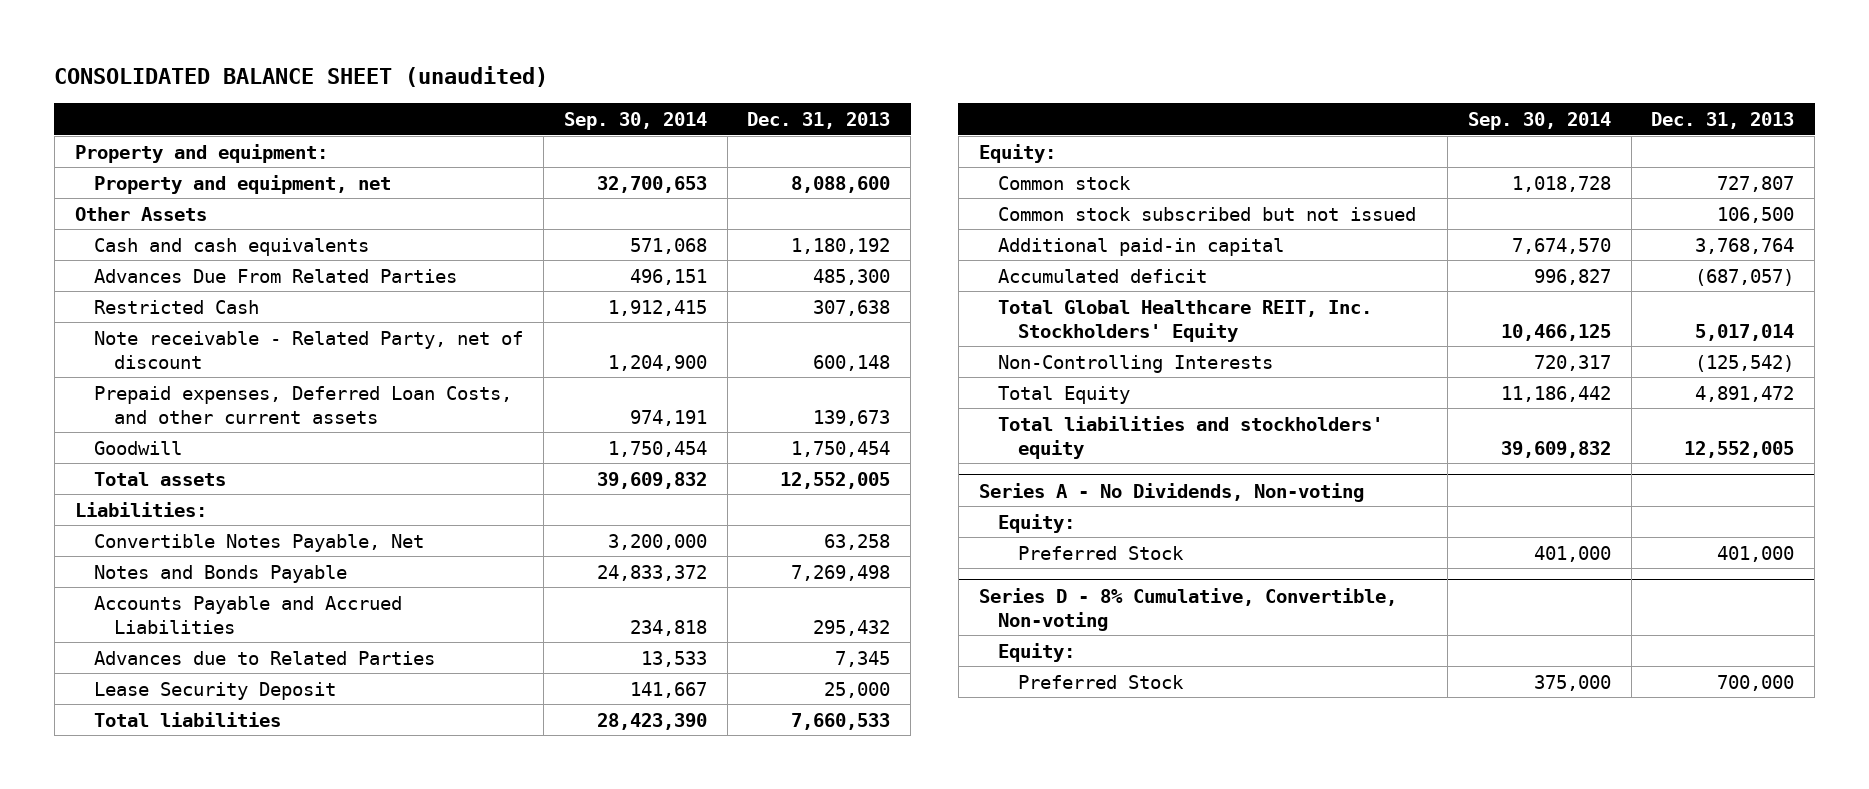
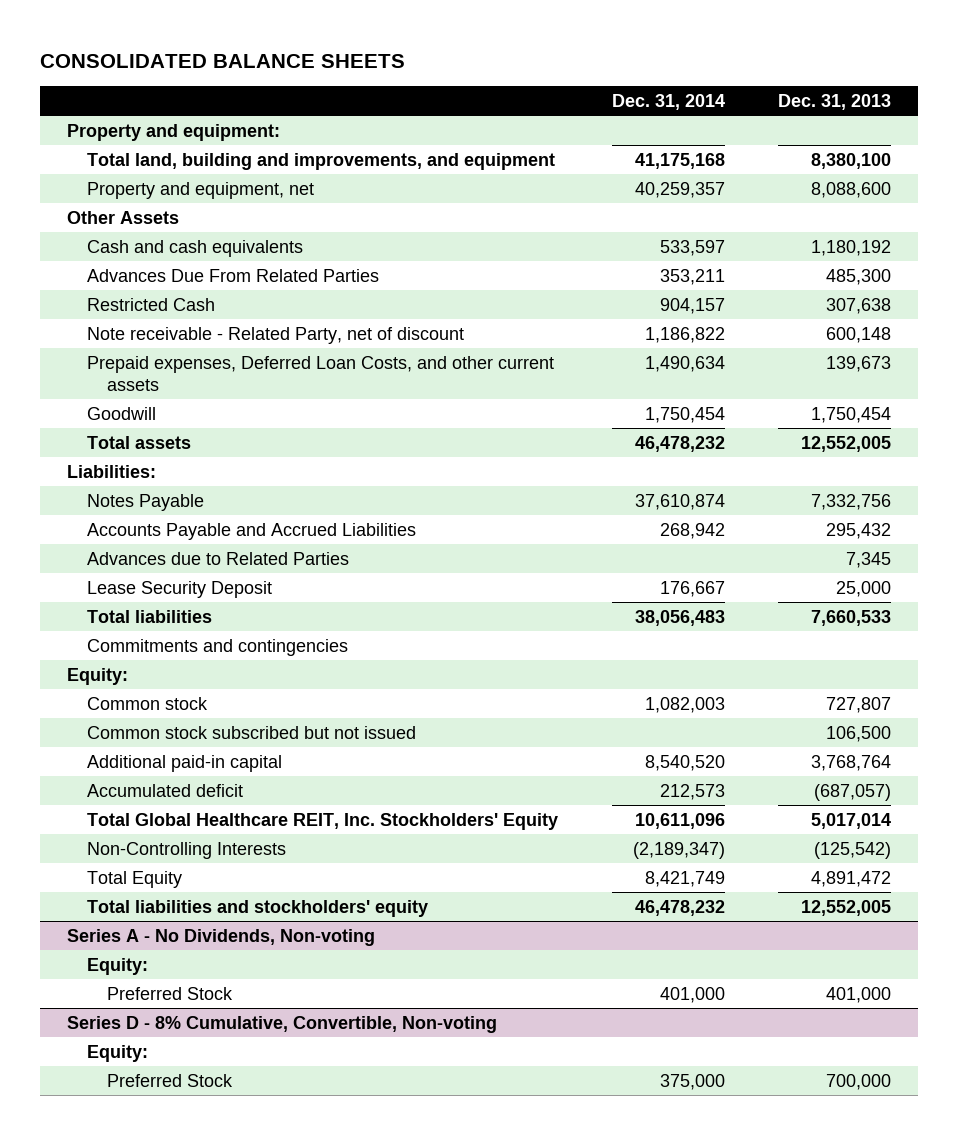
[54,66,549,88] CONSOLIDATED BALANCE SHEET (unaudited) -> [40,54,406,69] CONSOLIDATED BALANCE SHEETS
[563,111,707,130] Sep. 30, 2014 -> none
none -> [611,93,725,110] Dec. 31, 2014
none -> [87,152,556,170] Total land, building and improvements, and equipment
[94,533,425,552] Convertible Notes Payable, Net -> none
[94,564,348,583] Notes and Bonds Payable -> [87,493,205,511] Notes Payable
[791,564,891,581] 7,269,498 -> [811,493,892,510] 7,332,756
none -> [87,638,349,656] Commitments and contingencies

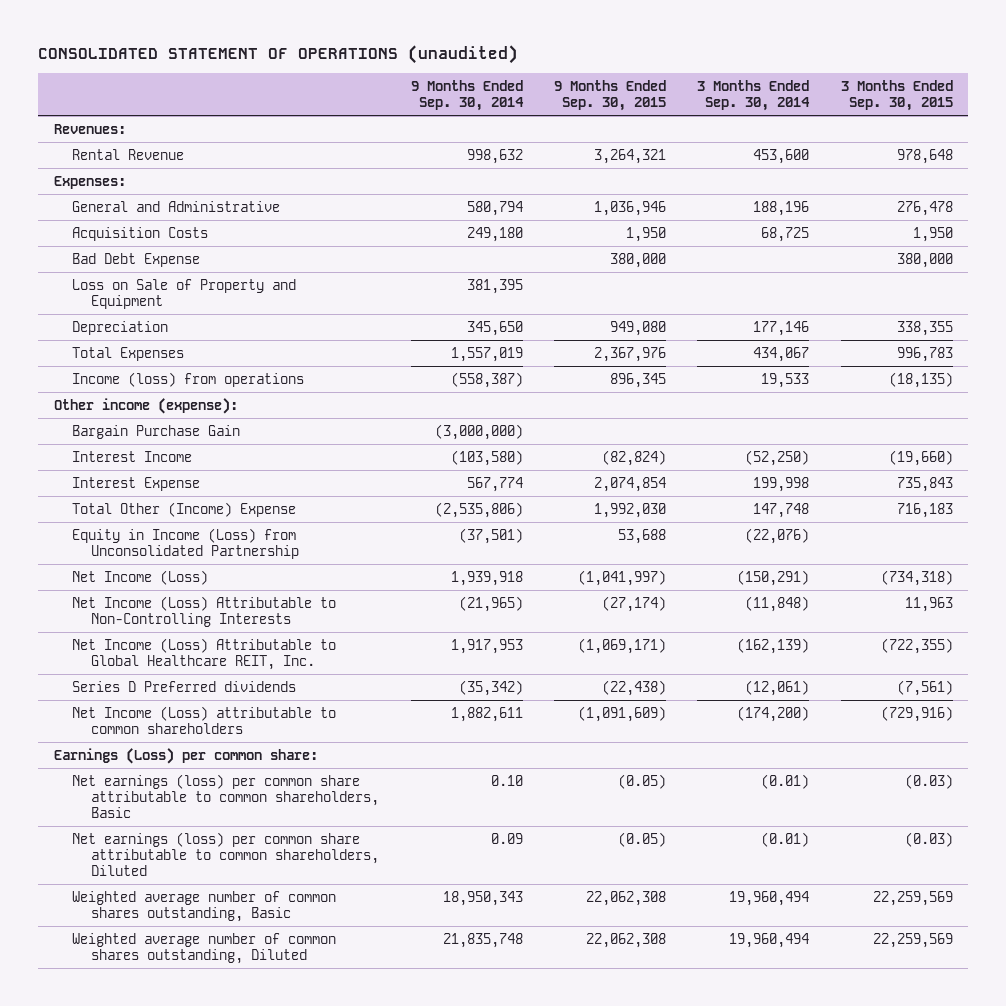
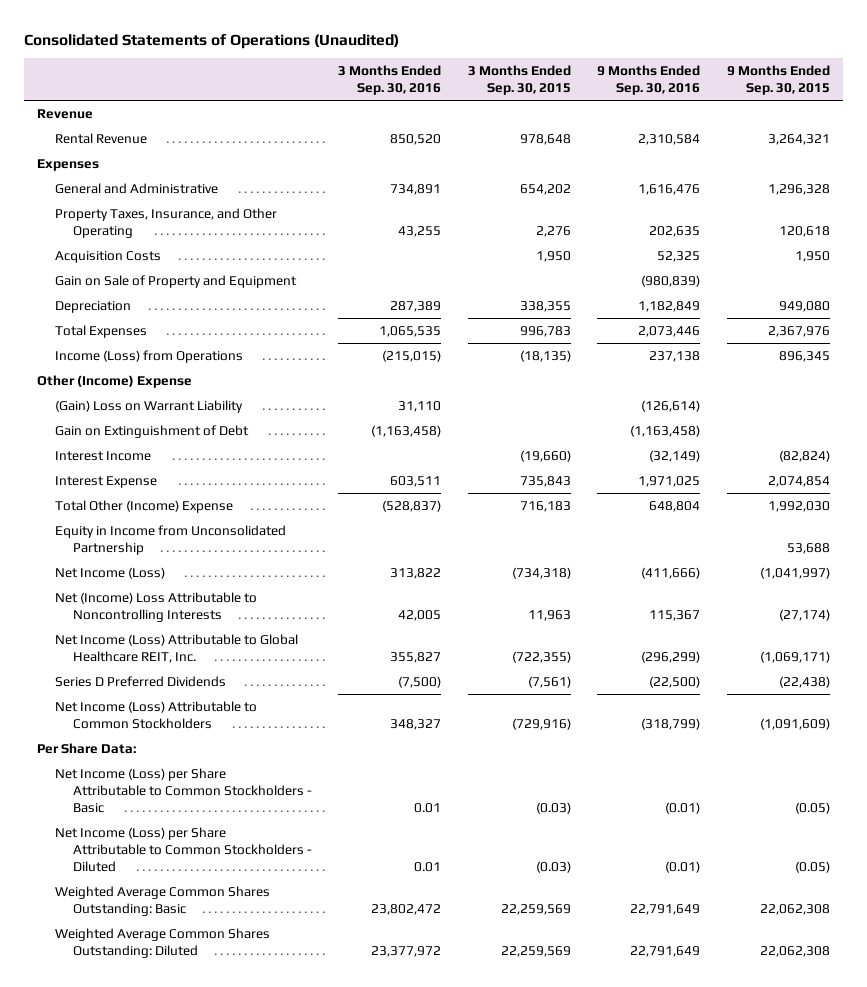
[37,45,518,65] CONSOLIDATED STATEMENT OF OPERATIONS (unaudited) -> [23,33,399,49] Consolidated Statements of Operations (Unaudited)
[410,79,524,112] 9 Months Ended Sep. 30, 2014 -> none
[697,79,811,112] 3 Months Ended Sep. 30, 2014 -> none
none -> [338,65,442,96] 3 Months Ended Sep. 30, 2016
none -> [597,65,701,96] 9 Months Ended Sep. 30, 2016
[53,123,126,134] Revenues: -> [36,108,93,119] Revenue
[53,175,126,189] Expenses: -> [36,158,99,171] Expenses
[593,200,666,216] 1,036,946 -> [767,183,830,195] 1,296,328
[896,200,953,216] 276,478 -> [519,183,571,195] 654,202
none -> [54,207,277,239] Property Taxes, Insurance, and Other Operating
[72,252,201,267] Bad Debt Expense -> none
[72,278,297,309] Loss on Sale of Property and Equipment -> [54,274,297,288] Gain on Sale of Property and Equipment
[72,424,241,439] Bargain Purchase Gain -> none
[72,371,305,387] Income (loss) from operations -> [54,349,243,363] Income (Loss) from Operations
[53,397,238,414] Other income (expense): -> [36,374,192,388] Other (Income) Expense
none -> [54,399,243,413] (Gain) Loss on Warrant Liability
none -> [54,424,249,438] Gain on Extinguishment of Debt
[72,527,300,559] Equity in Income (Loss) from Unconsolidated Partnership -> [54,524,286,556] Equity in Income from Unconsolidated Partnership
[72,595,337,627] Net Income (Loss) Attributable to Non-Controlling Interests -> [54,591,257,623] Net (Income) Loss Attributable to Noncontrolling Interests
[72,680,297,692] Series D Preferred dividends -> [54,675,226,687] Series D Preferred Dividends
[72,705,337,734] Net Income (Loss) attributable to common shareholders -> [54,700,257,730] Net Income (Loss) Attributable to Common Stockholders
[53,747,318,764] Earnings (Loss) per common share: -> [36,742,136,754] Per Share Data:
[72,773,380,818] Net earnings (loss) per common share attributable to common shareholders, Basic -> [54,767,312,814] Net Income (Loss) per Share Attributable to Common Stockholders - Basic
[72,831,380,876] Net earnings (loss) per common share attributable to common shareholders, Diluted -> [54,826,312,873] Net Income (Loss) per Share Attributable to Common Stockholders - Diluted
[72,890,337,922] Weighted average number of common shares outstanding, Basic -> [54,885,270,917] Weighted Average Common Shares Outstanding: Basic
[72,932,337,964] Weighted average number of common shares outstanding, Diluted -> [54,927,270,959] Weighted Average Common Shares Outstanding: Diluted

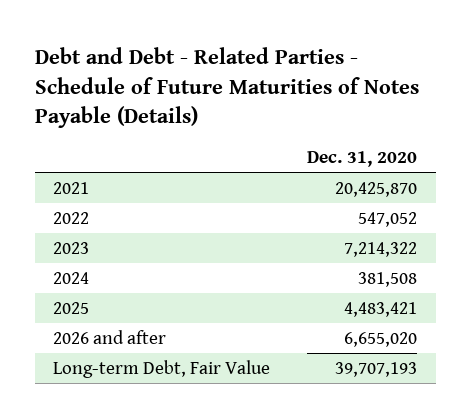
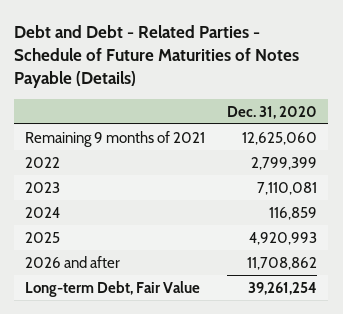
[53,181,90,194] 2021 -> none
none -> [25,130,206,147] Remaining 9 months of 2021
[358,211,418,227] 547,052 -> [251,156,318,170] 2,799,399
[344,241,418,257] 7,214,322 -> [257,181,318,195] 7,110,081
[358,271,418,287] 381,508 -> [269,206,318,220] 116,859
[344,301,418,317] 4,483,421 -> [249,231,318,245] 4,920,993
[344,331,418,347] 6,655,020 -> [247,256,318,270] 11,708,862
[335,361,418,377] 39,707,193 -> [248,281,318,295] 39,261,254

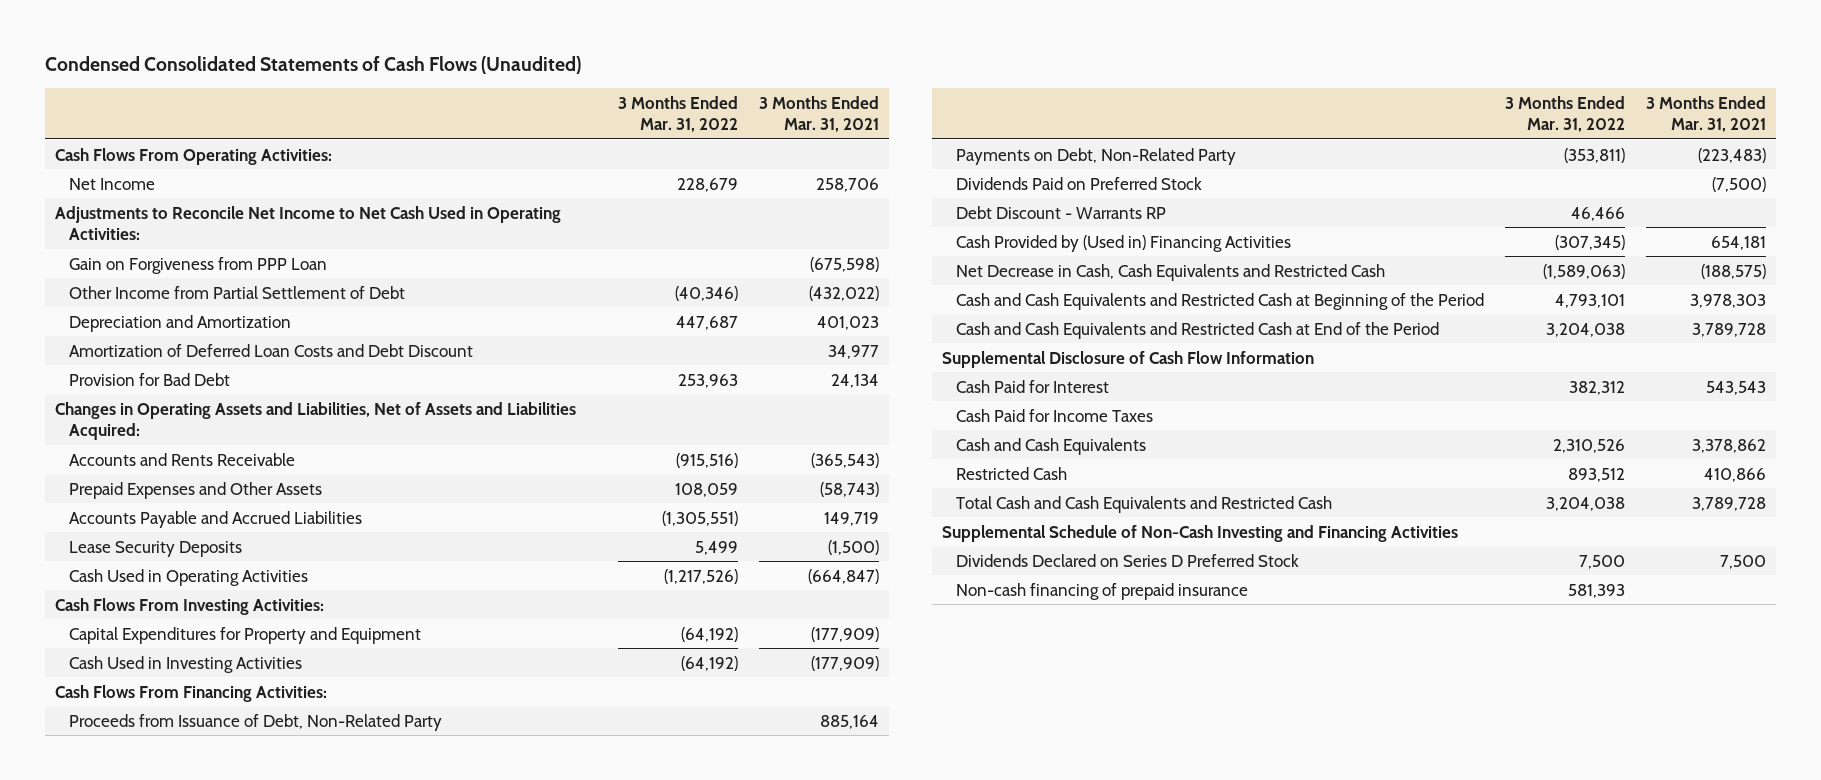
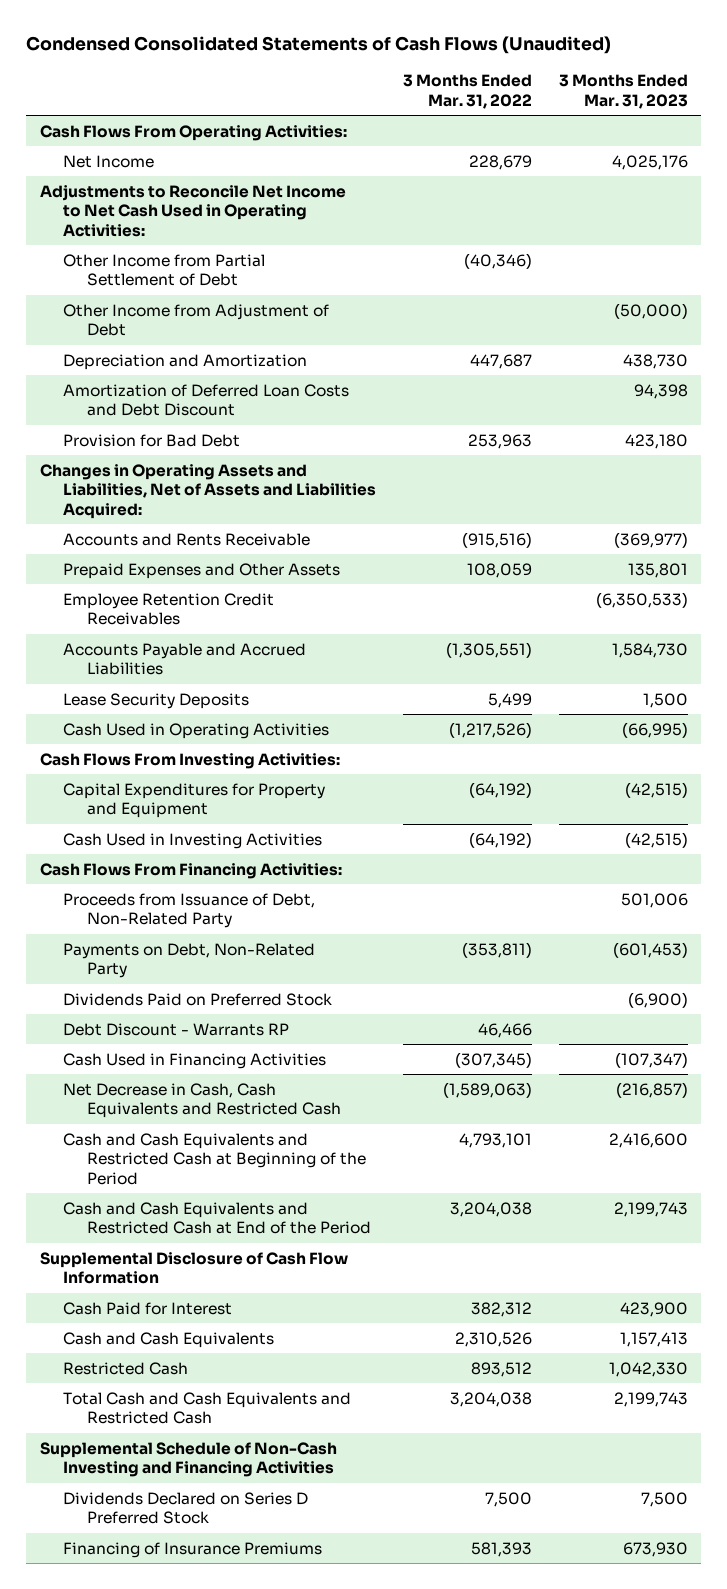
[758,95,879,133] 3 Months Ended Mar. 31, 2021 -> none
none -> [558,74,688,109] 3 Months Ended Mar. 31, 2023
[69,256,328,274] Gain on Forgiveness from PPP Loan -> none
none -> [63,303,330,337] Other Income from Adjustment of Debt
none -> [63,592,275,626] Employee Retention Credit Receivables
[956,234,1292,252] Cash Provided by (Used in) Financing Activities -> [63,1052,327,1069] Cash Used in Financing Activities
[956,408,1154,422] Cash Paid for Income Taxes -> none
[956,582,1249,600] Non-cash financing of prepaid insurance -> [63,1541,323,1558] Financing of Insurance Premiums

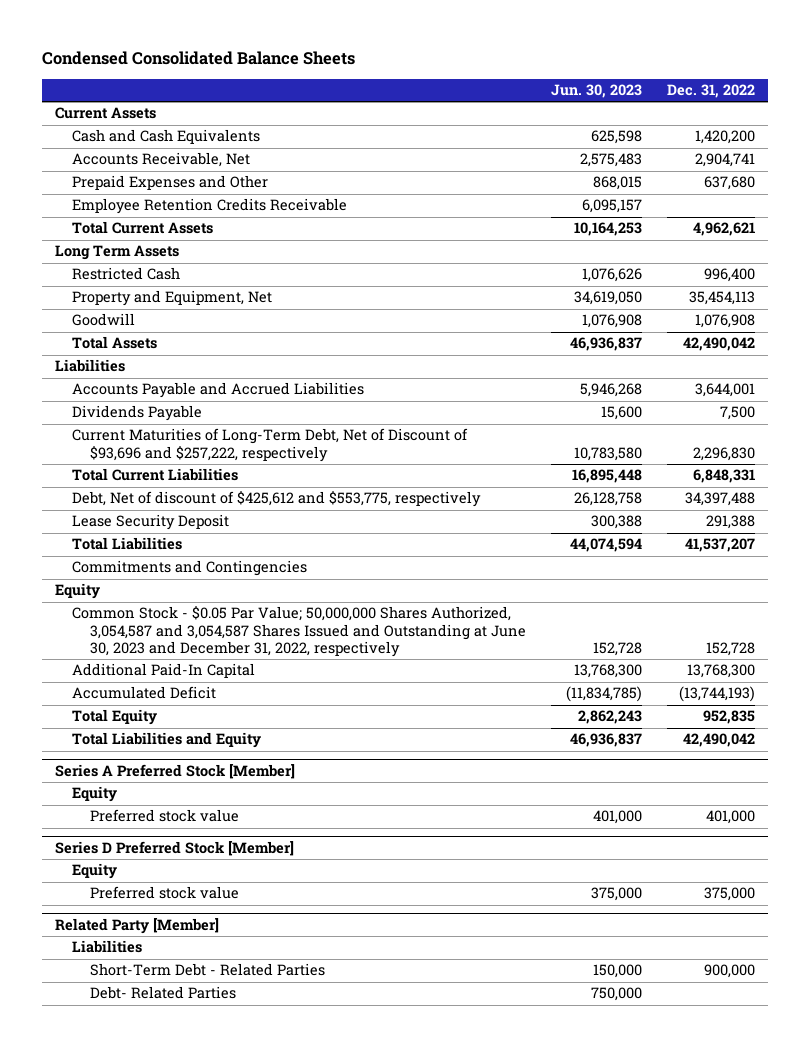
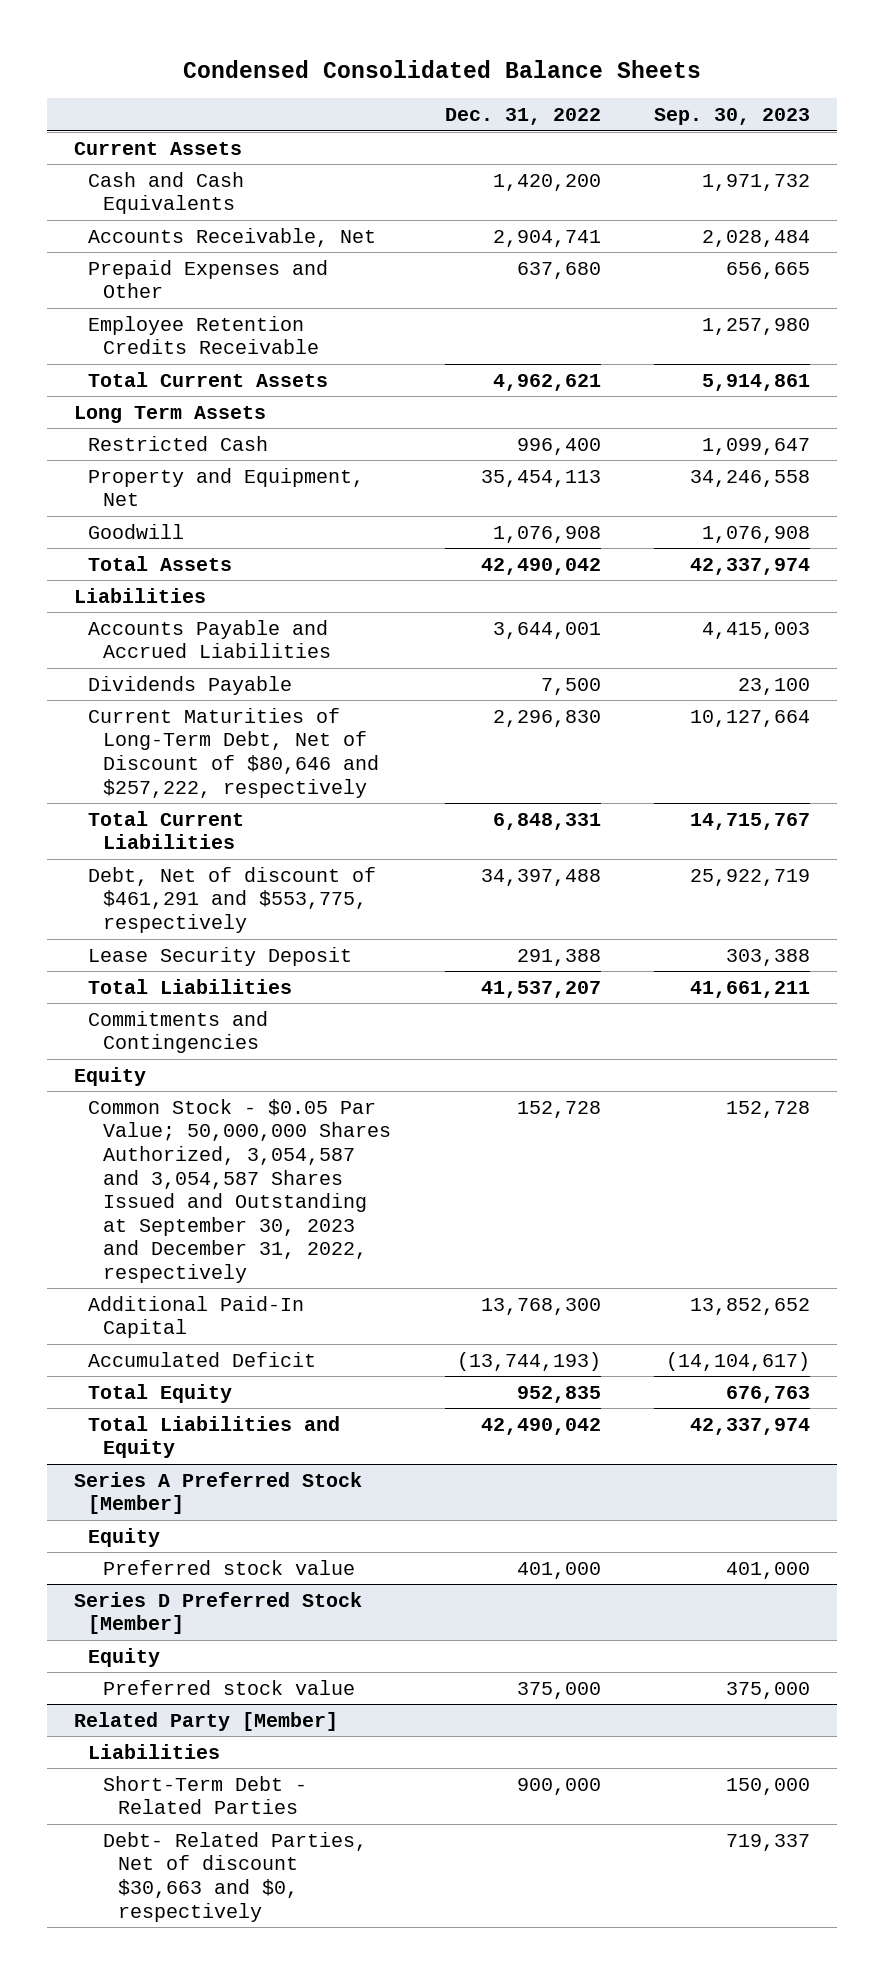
[551,84,643,99] Jun. 30, 2023 -> none
none -> [654,108,811,126] Sep. 30, 2023
[72,428,469,462] Current Maturities of Long-Term Debt, Net of Discount of $93,696 and $257,222, respectively -> [88,707,380,798] Current Maturities of Long-Term Debt, Net of Discount of $80,646 and $257,222, respectively
[72,491,482,508] Debt, Net of discount of $425,612 and $553,775, respectively -> [88,866,377,933] Debt, Net of discount of $461,291 and $553,775, respectively
[72,606,526,657] Common Stock - $0.05 Par Value; 50,000,000 Shares Authorized, 3,054,587 and 3,054,587 Shares Issued and Outstanding at June 30, 2023 and December 31, 2022, respectively -> [88,1098,392,1283] Common Stock - $0.05 Par Value; 50,000,000 Shares Authorized, 3,054,587 and 3,054,587 Shares Issued and Outstanding at September 30, 2023 and December 31, 2022, respectively
[89,986,236,1000] Debt- Related Parties -> [103,1831,368,1922] Debt- Related Parties, Net of discount $30,663 and $0, respectively

